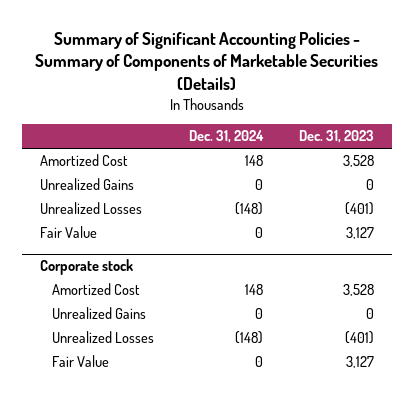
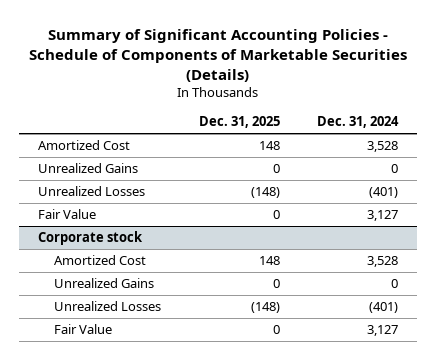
[34,31,378,90] Summary of Significant Accounting Policies - Summary of Components of Marketable Securities (Details) -> [29,28,408,82] Summary of Significant Accounting Policies - Schedule of Components of Marketable Securities (Details)
[298,130,374,144] Dec. 31, 2023 -> none
none -> [198,116,280,129] Dec. 31, 2025
[245,155,264,167] 148 -> [366,141,398,153] 3,528
[235,202,264,216] (148) -> [368,187,398,199] (401)
[255,227,264,239] 0 -> [366,210,398,222] 3,127
[245,284,264,296] 148 -> [366,256,398,268] 3,528
[235,331,264,345] (148) -> [368,302,398,314] (401)
[255,356,264,368] 0 -> [366,325,398,337] 3,127

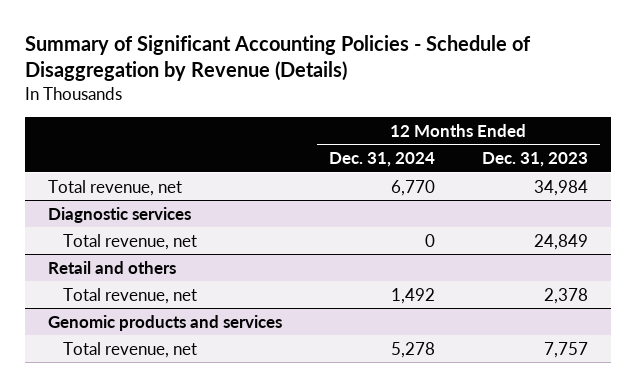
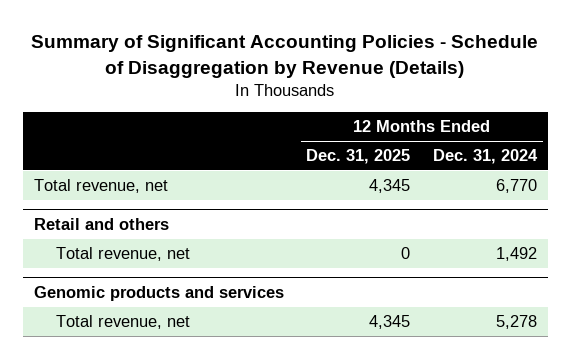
[481,152,588,168] Dec. 31, 2023 -> none
none -> [306,149,411,165] Dec. 31, 2025
[47,206,191,223] Diagnostic services -> none
[62,233,197,250] Total revenue, net -> none

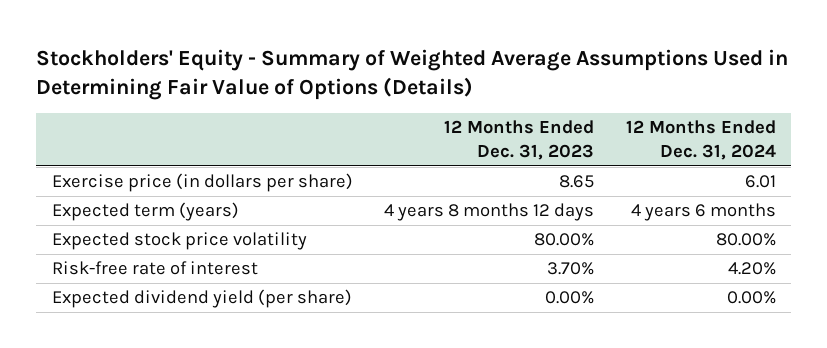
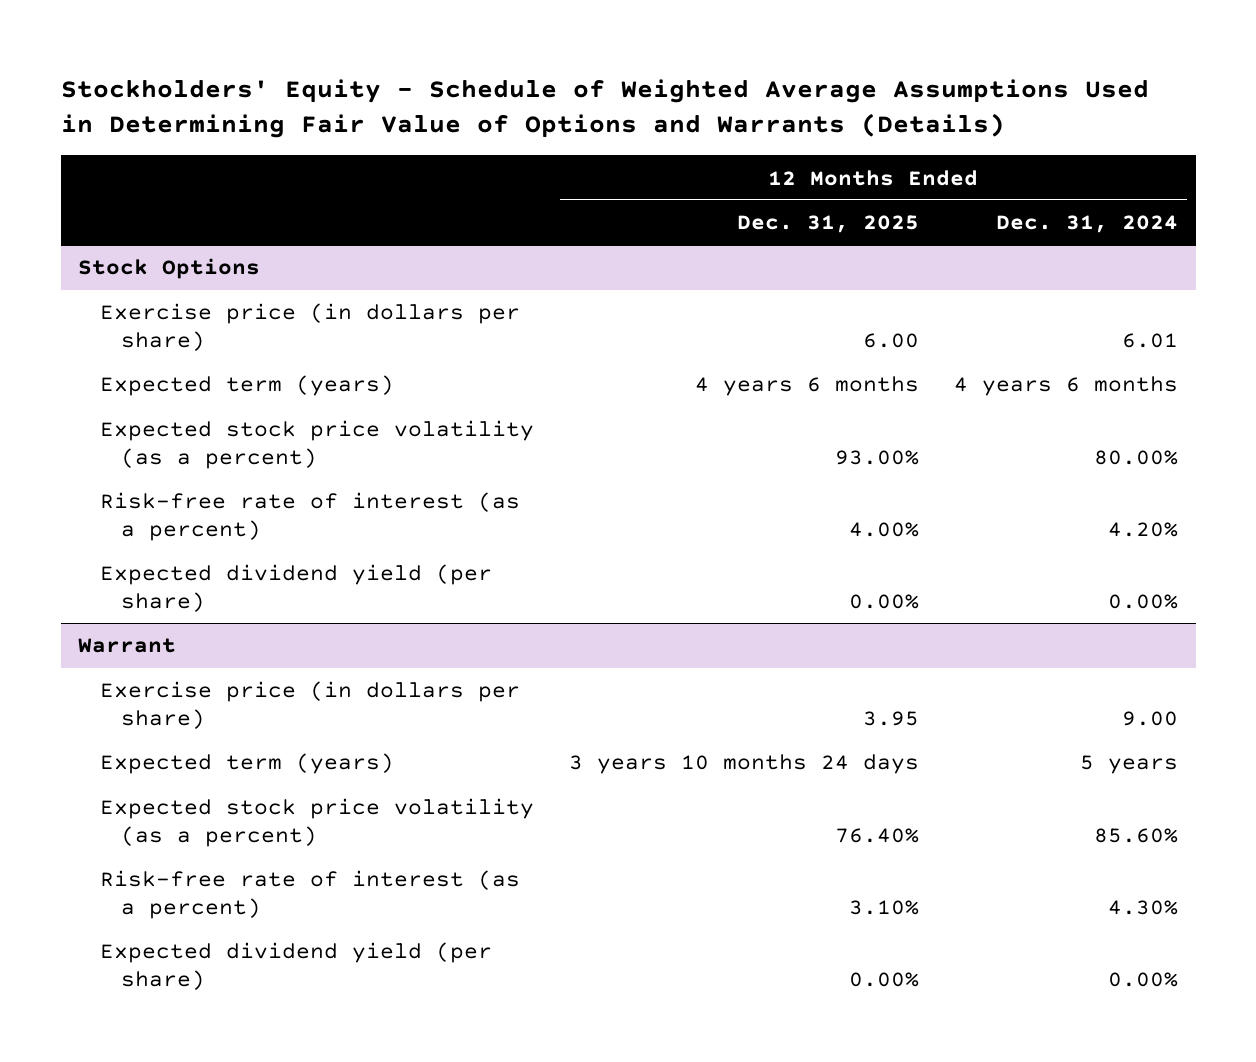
[36,49,789,101] Stockholders' Equity - Summary of Weighted Average Assumptions Used in Determining Fair Value of Options (Details) -> [60,78,1149,139] Stockholders' Equity - Schedule of Weighted Average Assumptions Used in Determining Fair Value of Options and Warrants (Details)
[444,120,595,161] 12 Months Ended Dec. 31, 2023 -> none
none -> [736,215,919,234] Dec. 31, 2025
none -> [78,258,261,280] Stock Options
[51,232,307,251] Expected stock price volatility -> [99,420,534,469] Expected stock price volatility (as a percent)
[51,261,258,276] Risk-free rate of interest -> [99,492,520,541] Risk-free rate of interest (as a percent)
none -> [78,638,177,654] Warrant
none -> [99,681,520,729] Exercise price (in dollars per share)
none -> [99,753,394,775] Expected term (years)
none -> [99,798,534,847] Expected stock price volatility (as a percent)
none -> [99,870,520,919] Risk-free rate of interest (as a percent)
none -> [99,942,492,990] Expected dividend yield (per share)

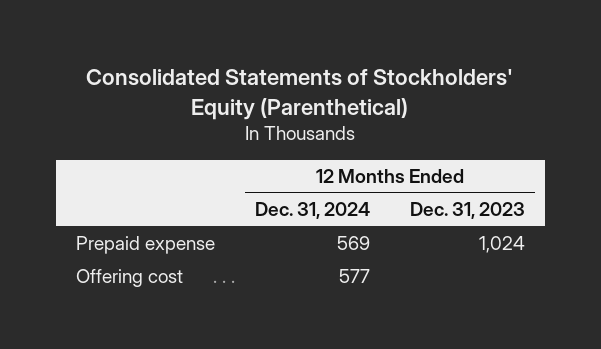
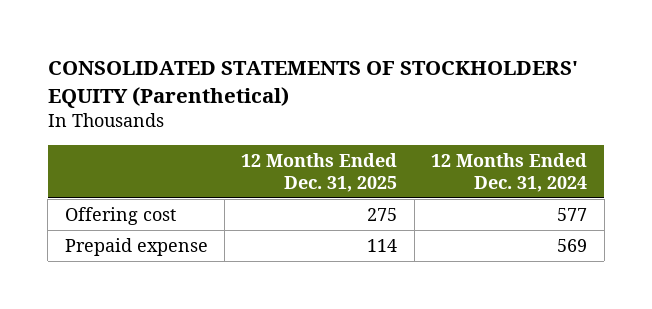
[86,69,514,120] Consolidated Statements of Stockholders' Equity (Parenthetical) -> [47,61,578,108] CONSOLIDATED STATEMENTS OF STOCKHOLDERS' EQUITY (Parenthetical)
[410,202,526,220] Dec. 31, 2023 -> none
none -> [241,152,398,192] 12 Months Ended Dec. 31, 2025
[75,236,215,255] Prepaid expense -> [64,238,208,257] Prepaid expense

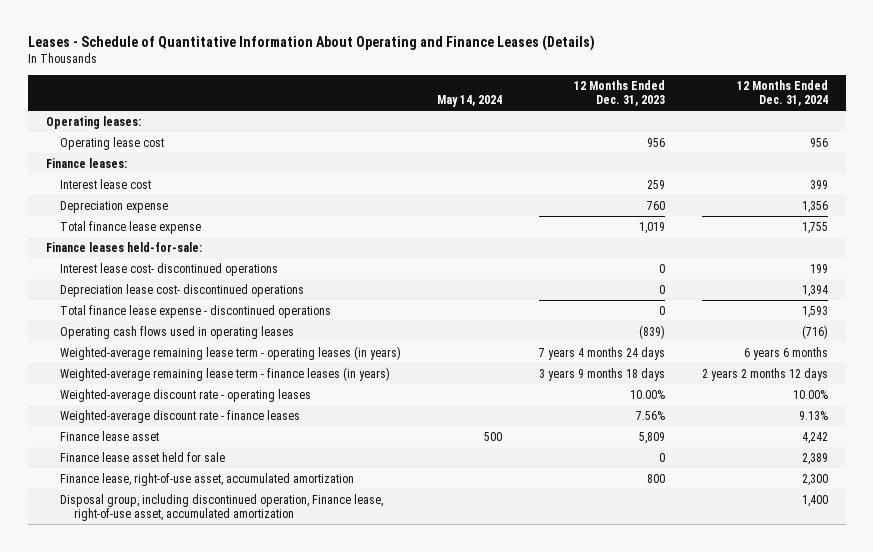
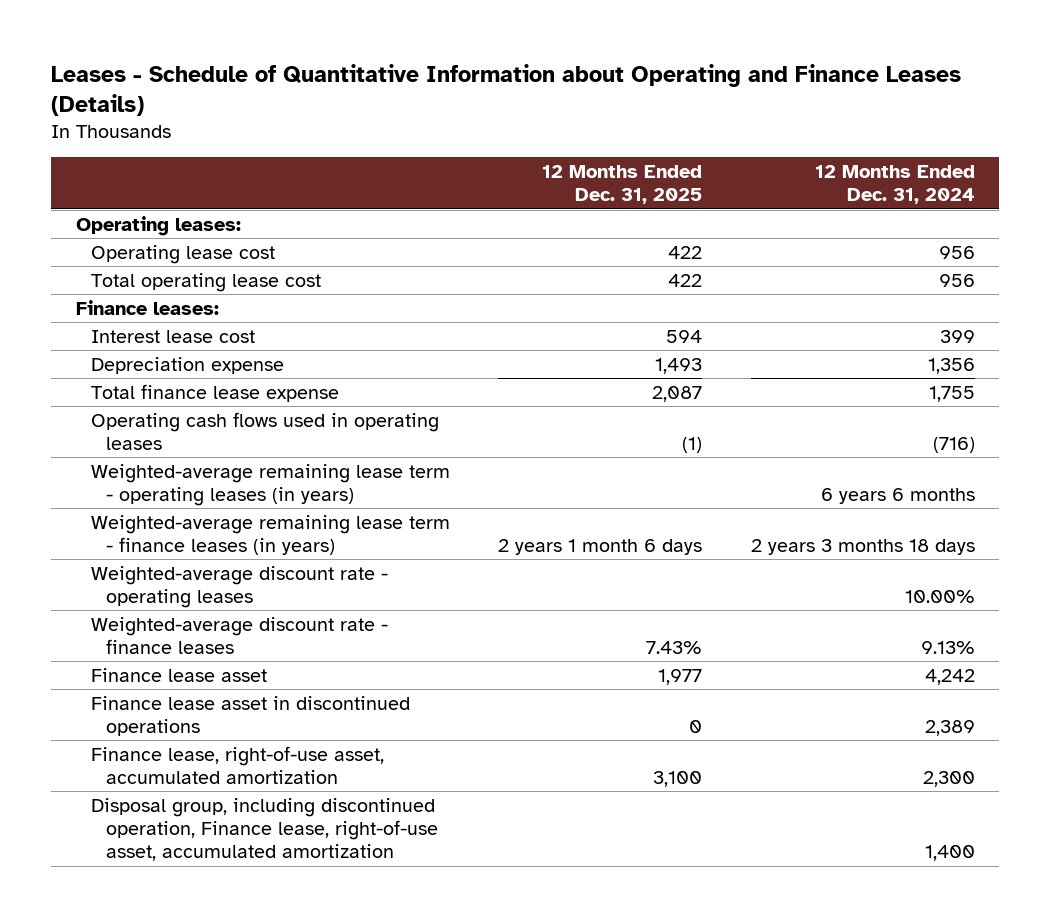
[27,34,595,51] Leases - Schedule of Quantitative Information About Operating and Finance Leases (Details) -> [51,63,962,116] Leases - Schedule of Quantitative Information about Operating and Finance Leases (Details)
[437,95,503,108] May 14, 2024 -> none
[574,79,666,107] 12 Months Ended Dec. 31, 2023 -> none
none -> [542,165,703,205] 12 Months Ended Dec. 31, 2025
none -> [91,272,322,292] Total operating lease cost
[45,241,202,252] Finance leases held-for-sale: -> none
[59,262,278,276] Interest lease cost- discontinued operations -> none
[59,283,304,297] Depreciation lease cost- discontinued operations -> none
[59,304,331,318] Total finance lease expense - discontinued operations -> none
[701,367,828,381] 2 years 2 months 12 days -> [750,538,975,555] 2 years 3 months 18 days
[59,451,225,462] Finance lease asset held for sale -> [91,695,411,736] Finance lease asset in discontinued operations

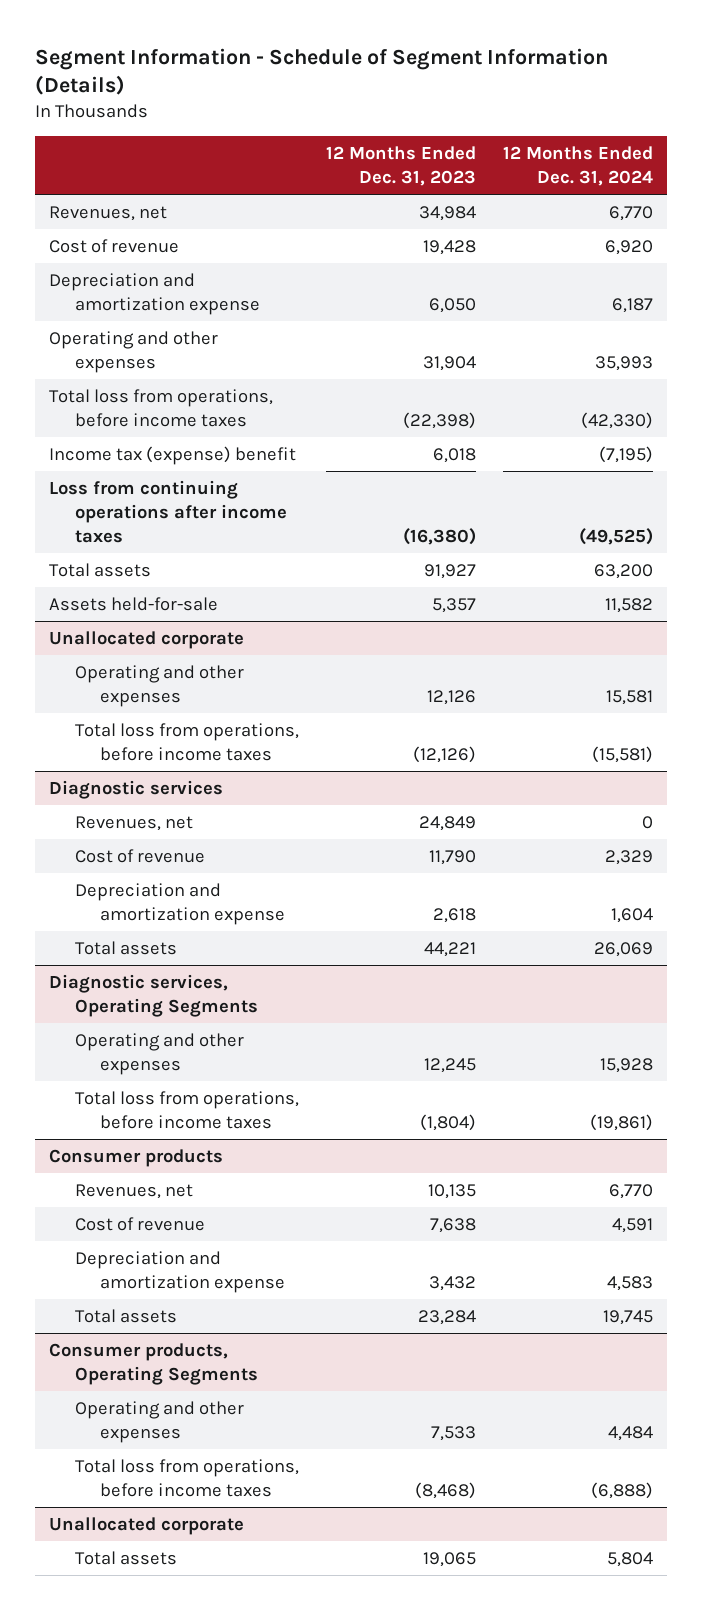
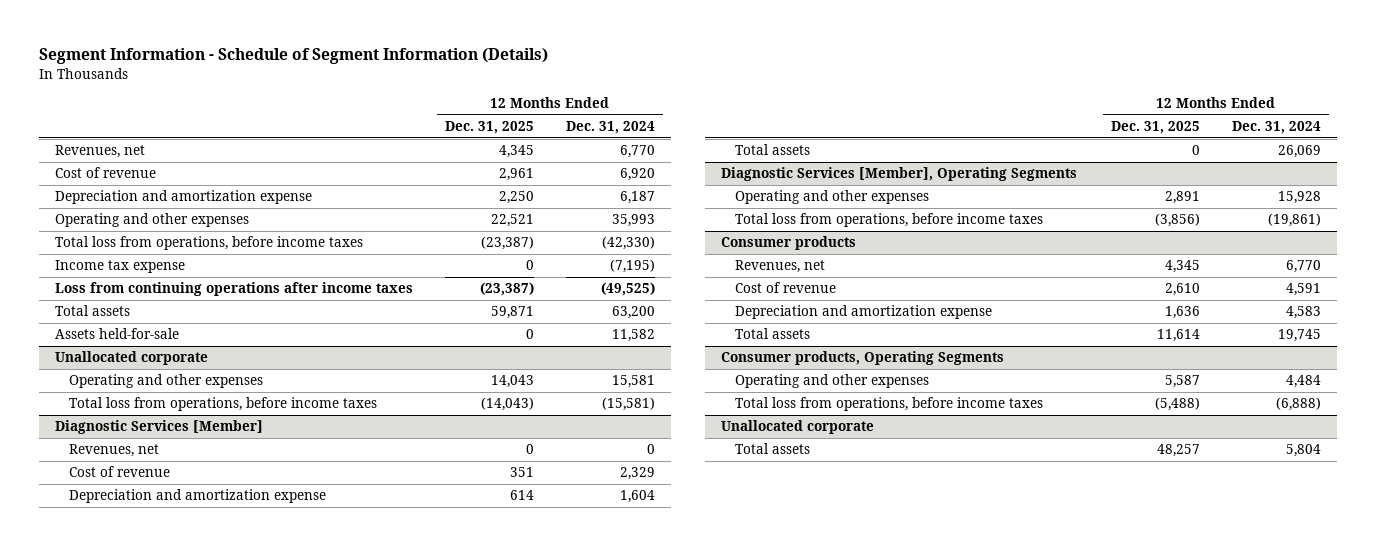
[325,145,476,186] 12 Months Ended Dec. 31, 2023 -> none
none -> [445,121,535,135] Dec. 31, 2025
[48,445,296,465] Income tax (expense) benefit -> [55,260,186,274] Income tax expense
[48,779,223,799] Diagnostic services -> [55,420,264,435] Diagnostic Services [Member]
[48,973,258,1017] Diagnostic services, Operating Segments -> [721,167,1078,182] Diagnostic Services [Member], Operating Segments

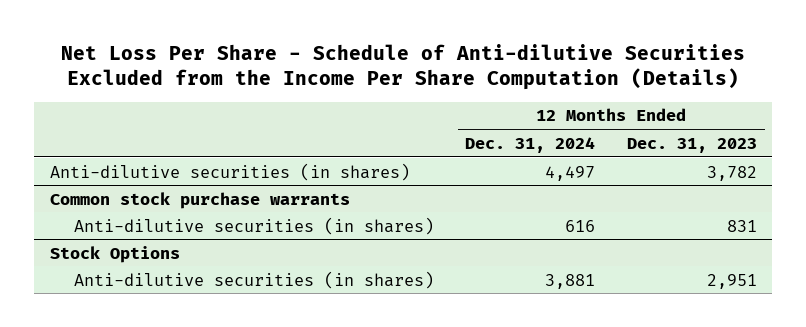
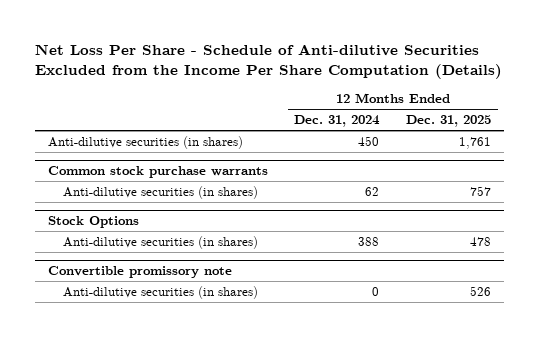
[626,137,757,153] Dec. 31, 2023 -> none
none -> [406,115,492,128] Dec. 31, 2025
[545,165,596,181] 4,497 -> [358,136,380,147] 450
[565,219,596,232] 616 -> [365,187,380,197] 62
[545,273,596,289] 3,881 -> [358,237,380,247] 388
none -> [47,266,232,279] Convertible promissory note
none -> [63,286,259,300] Anti-dilutive securities (in shares)

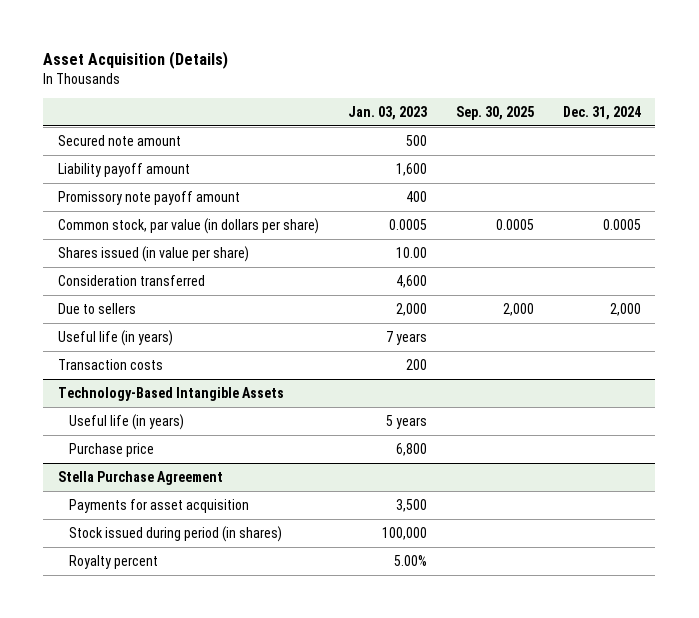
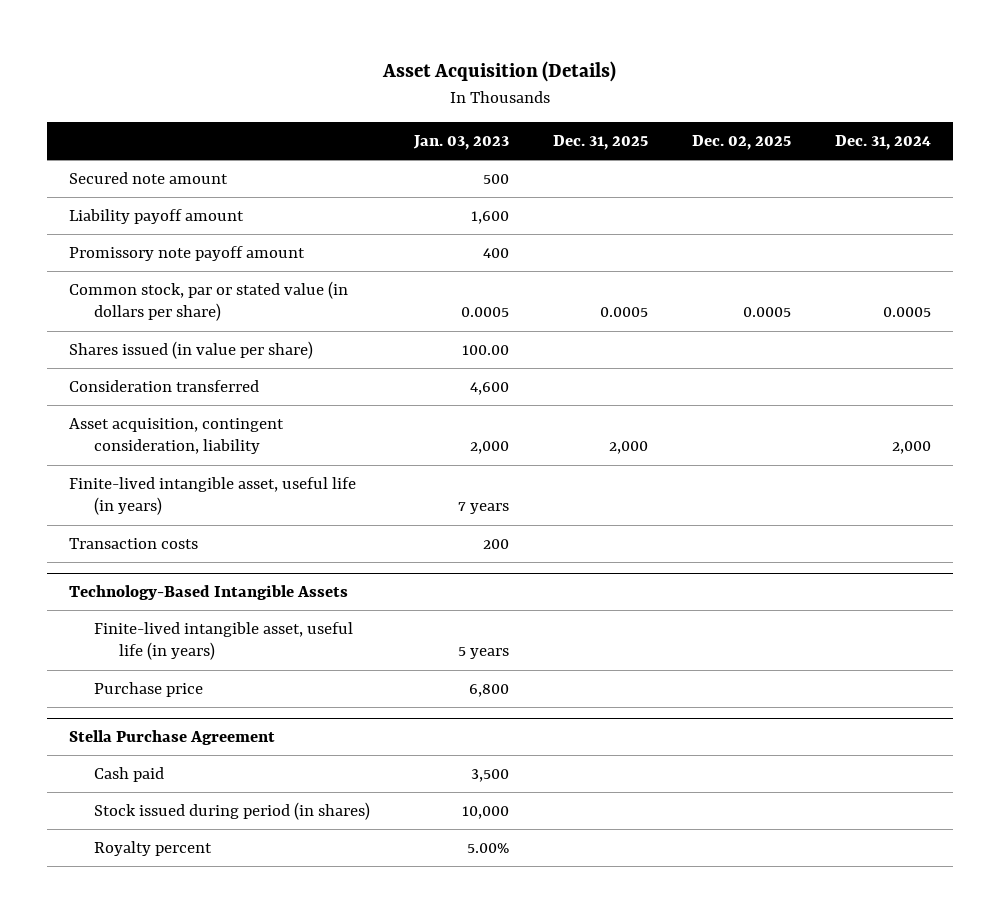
[455,105,534,120] Sep. 30, 2025 -> none
none -> [553,134,649,150] Dec. 31, 2025
none -> [692,134,792,150] Dec. 02, 2025
[57,217,319,234] Common stock, par value (in dollars per share) -> [68,281,348,322] Common stock, par or stated value (in dollars per share)
[395,246,427,258] 10.00 -> [462,345,510,356] 100.00
[57,302,136,314] Due to sellers -> [68,418,284,455] Asset acquisition, contingent consideration, liability
[57,329,173,346] Useful life (in years) -> [68,477,356,516] Finite-lived intangible asset, useful life (in years)
[69,413,185,430] Useful life (in years) -> [94,622,354,661] Finite-lived intangible asset, useful life (in years)
[69,498,250,513] Payments for asset acquisition -> [94,767,165,783] Cash paid
[381,526,427,540] 100,000 -> [462,806,510,820] 10,000

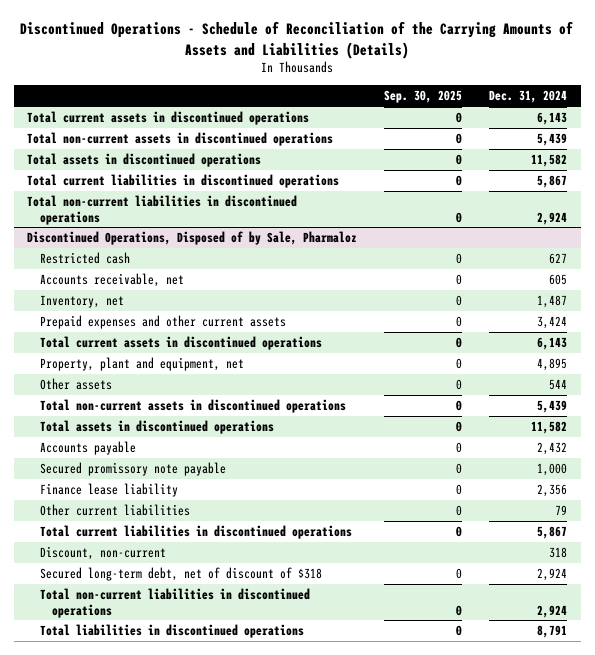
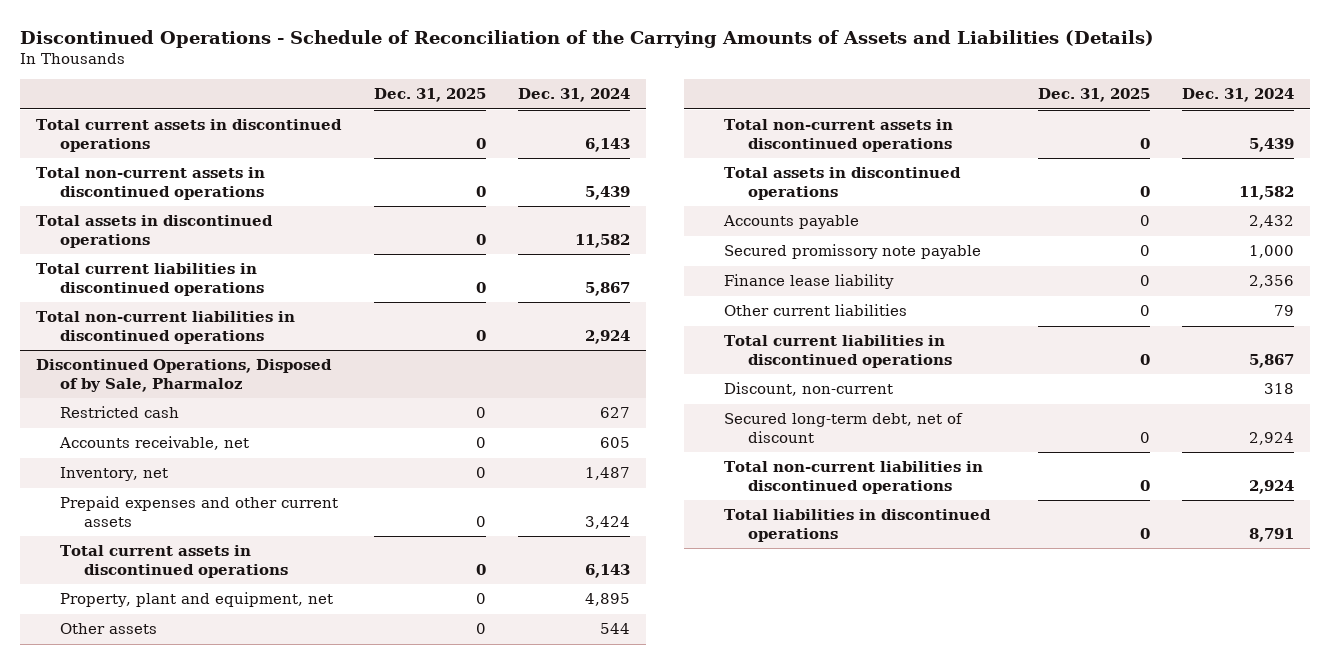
[384,90,463,104] Sep. 30, 2025 -> none
none -> [373,88,486,103] Dec. 31, 2025
[39,566,322,581] Secured long-term debt, net of discount of $318 -> [723,413,963,443] Secured long-term debt, net of discount

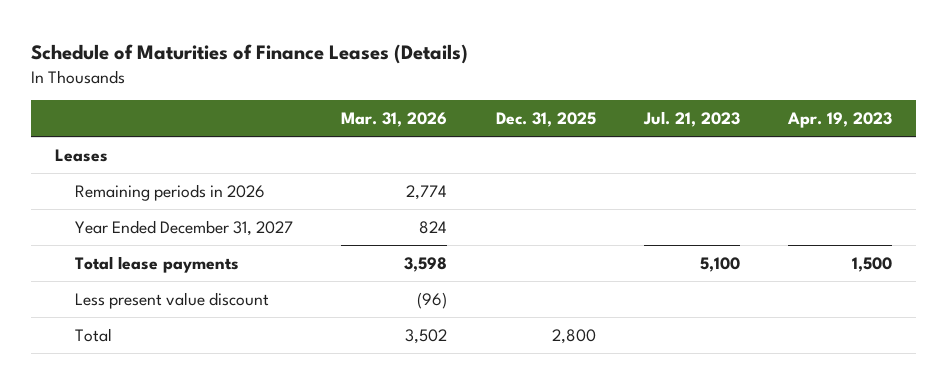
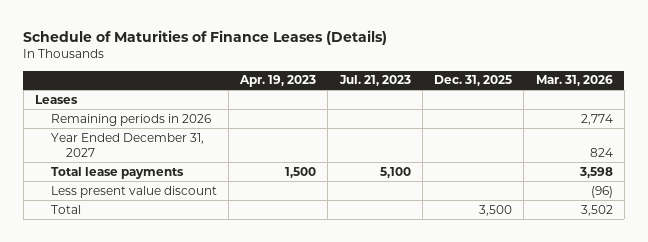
[551,328,596,344] 2,800 -> [479,204,513,216] 3,500

